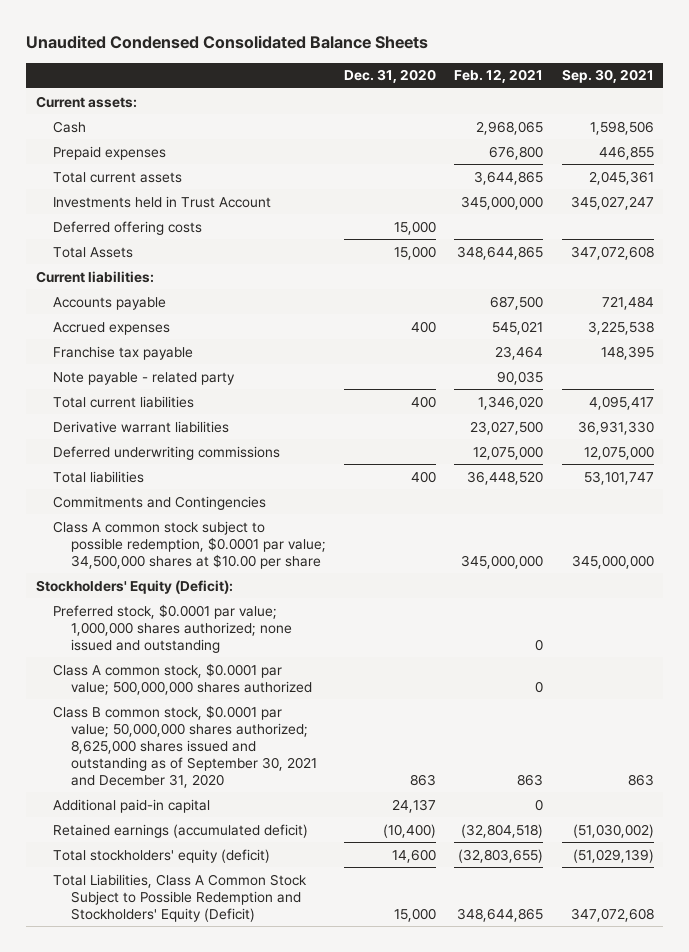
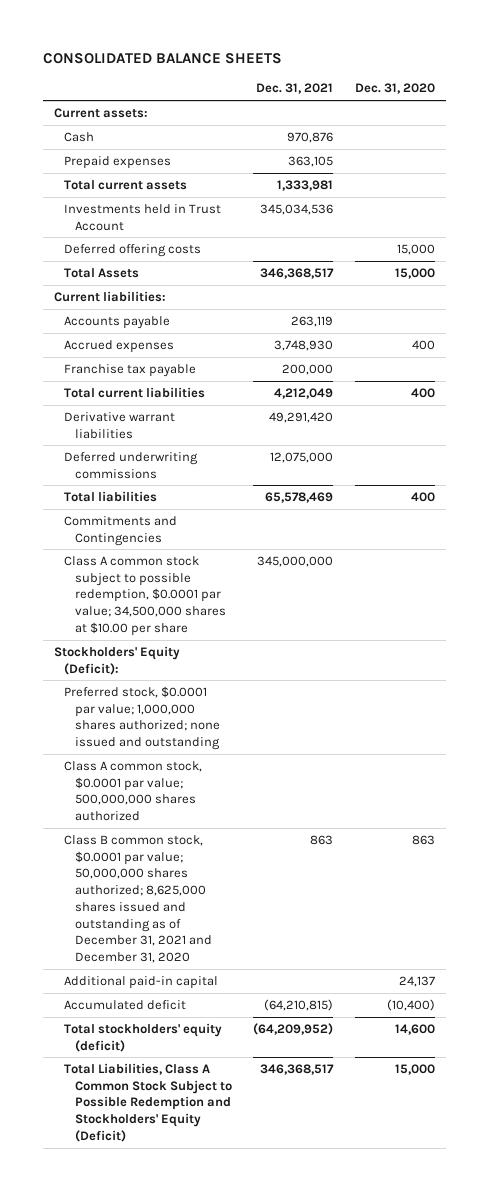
[26,35,429,50] Unaudited Condensed Consolidated Balance Sheets -> [42,53,282,65] CONSOLIDATED BALANCE SHEETS
[454,69,544,84] Feb. 12, 2021 -> none
[561,69,654,84] Sep. 30, 2021 -> none
none -> [256,83,334,95] Dec. 31, 2021
[53,371,236,385] Note payable - related party -> none
[53,704,318,788] Class B common stock, $0.0001 par value; 50,000,000 shares authorized; 8,625,000 shares issued and outstanding as of September 30, 2021 and December 31, 2020 -> [64,834,212,964] Class B common stock, $0.0001 par value; 50,000,000 shares authorized; 8,625,000 shares issued and outstanding as of December 31, 2021 and December 31, 2020
[53,823,309,838] Retained earnings (accumulated deficit) -> [64,999,187,1010] Accumulated deficit

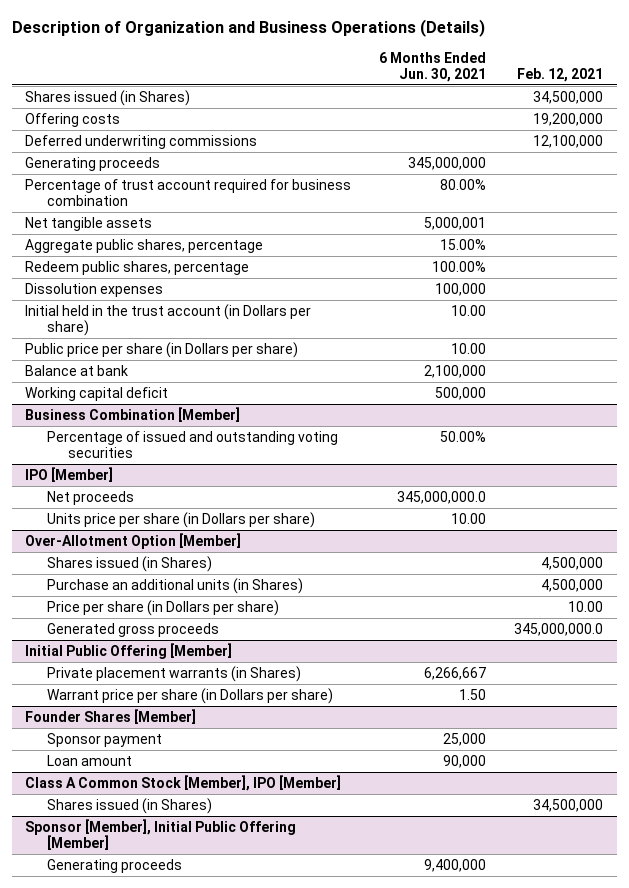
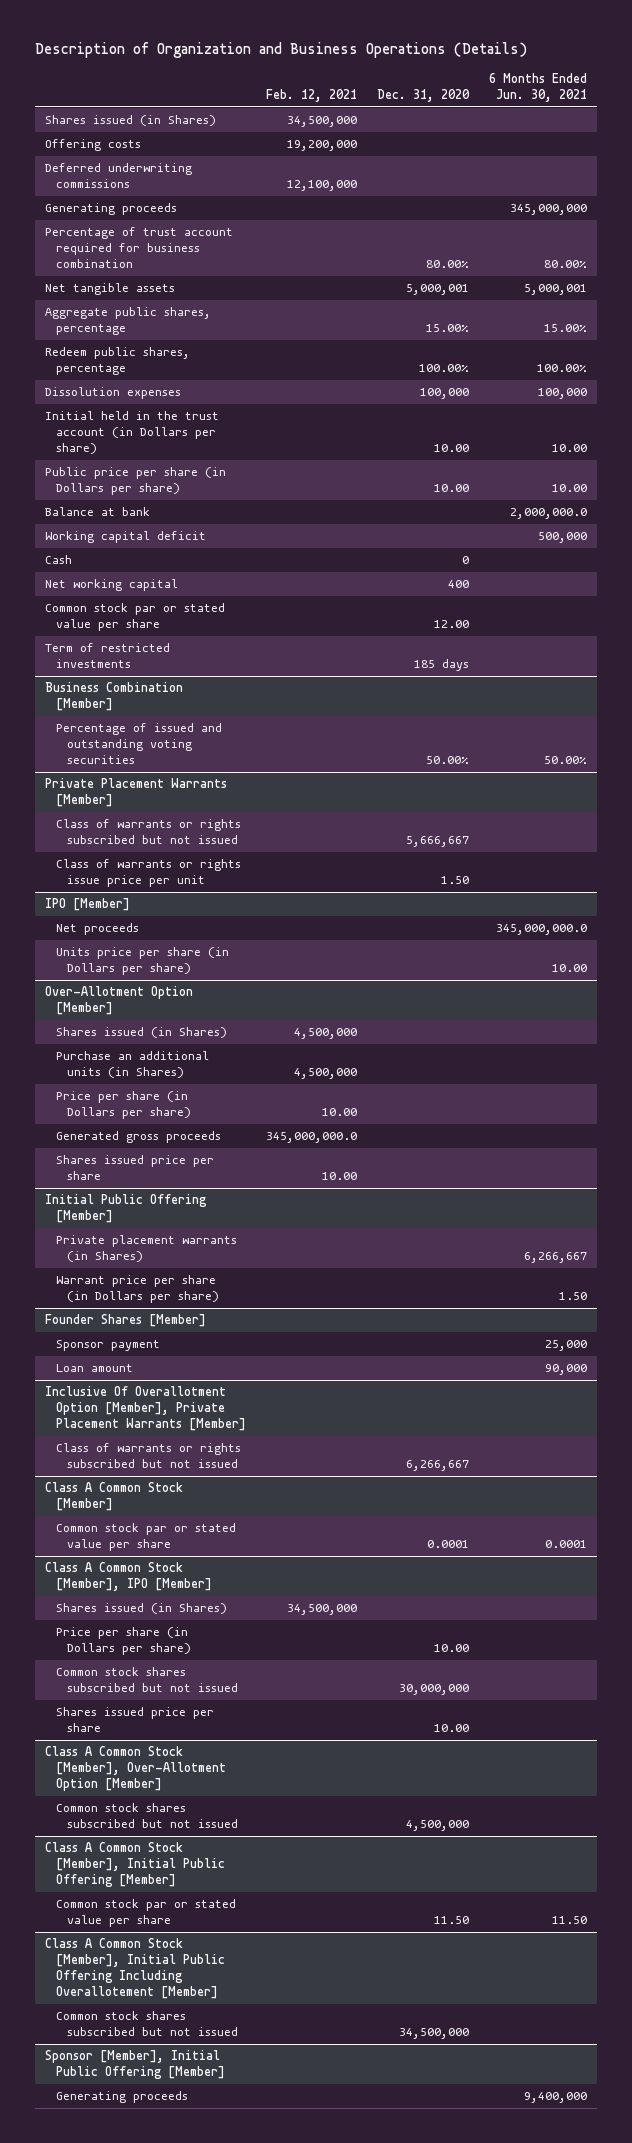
none -> [376,88,470,102] Dec. 31, 2020
[424,364,487,378] 2,100,000 -> [509,508,587,520] 2,000,000.0
none -> [44,555,72,565] Cash
none -> [44,579,178,592] Net working capital
none -> [44,603,225,632] Common stock par or stated value per share
none -> [44,643,170,669] Term of restricted investments
none -> [44,778,227,808] Private Placement Warrants [Member]
none -> [55,819,241,845] Class of warrants or rights subscribed but not issued
none -> [55,859,241,888] Class of warrants or rights issue price per unit
none -> [55,1155,214,1181] Shares issued price per share
none -> [44,1386,246,1432] Inclusive Of Overallotment Option [Member], Private Placement Warrants [Member]
none -> [55,1443,241,1469] Class of warrants or rights subscribed but not issued
none -> [44,1482,183,1512] Class A Common Stock [Member]
none -> [55,1523,236,1552] Common stock par or stated value per share
none -> [55,1627,191,1656] Price per share (in Dollars per share)
none -> [55,1667,238,1693] Common stock shares subscribed but not issued
none -> [55,1707,214,1733] Shares issued price per share
none -> [44,1746,226,1792] Class A Common Stock [Member], Over-Allotment Option [Member]
none -> [55,1803,238,1829] Common stock shares subscribed but not issued
none -> [44,1842,225,1888] Class A Common Stock [Member], Initial Public Offering [Member]
none -> [55,1899,236,1928] Common stock par or stated value per share
none -> [44,1938,225,2000] Class A Common Stock [Member], Initial Public Offering Including Overallotement [Member]
none -> [55,2011,238,2037] Common stock shares subscribed but not issued

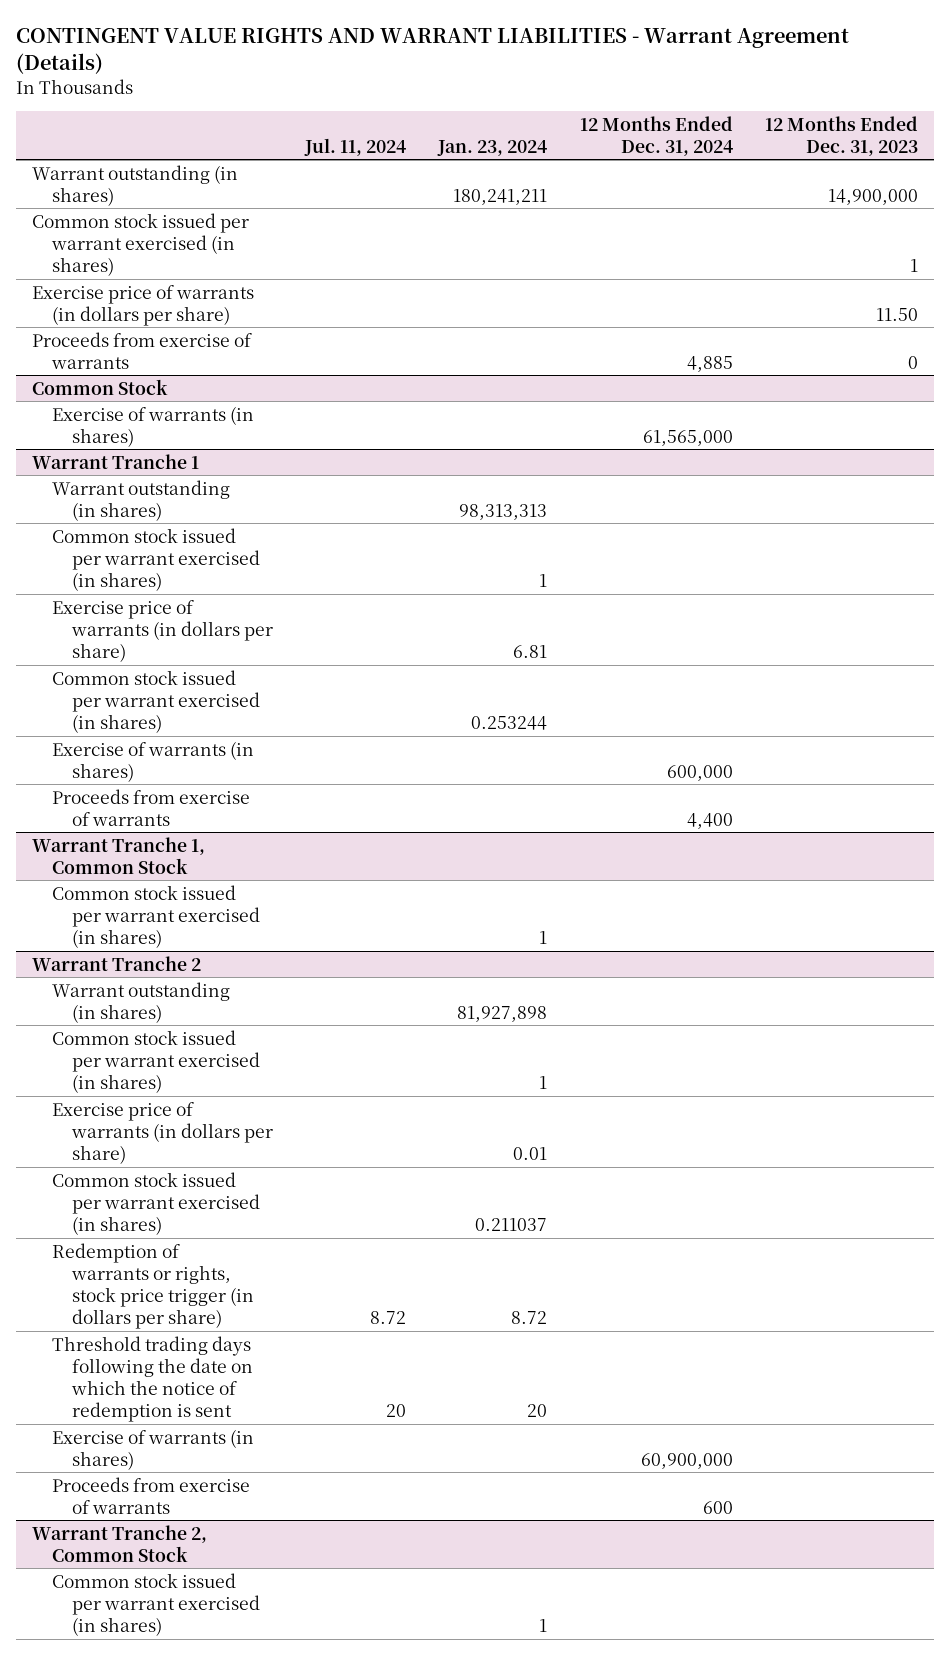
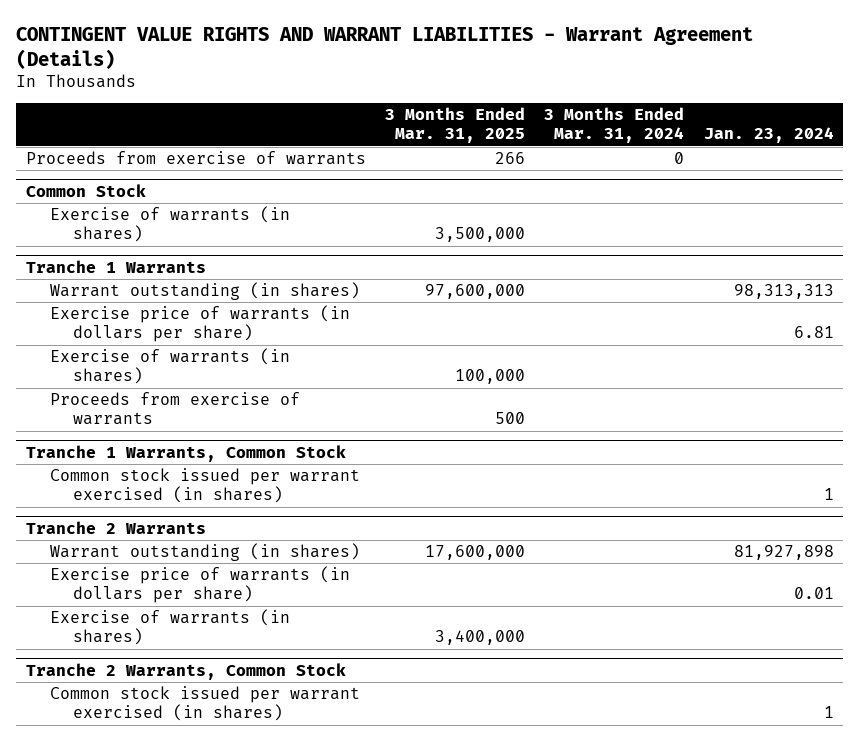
[304,137,407,156] Jul. 11, 2024 -> none
[579,115,733,156] 12 Months Ended Dec. 31, 2024 -> none
[764,115,918,156] 12 Months Ended Dec. 31, 2023 -> none
none -> [385,107,526,144] 3 Months Ended Mar. 31, 2025
none -> [544,107,685,144] 3 Months Ended Mar. 31, 2024
[31,164,238,206] Warrant outstanding (in shares) -> none
[31,212,249,276] Common stock issued per warrant exercised (in shares) -> none
[31,284,254,326] Exercise price of warrants (in dollars per share) -> none
[31,453,199,469] Warrant Tranche 1 -> [25,259,206,273] Tranche 1 Warrants
[51,527,260,591] Common stock issued per warrant exercised (in shares) -> none
[51,669,260,733] Common stock issued per warrant exercised (in shares) -> none
[31,836,205,874] Warrant Tranche 1, Common Stock -> [25,444,346,462] Tranche 1 Warrants, Common Stock
[31,955,201,971] Warrant Tranche 2 -> [25,520,206,534] Tranche 2 Warrants
[51,1029,260,1093] Common stock issued per warrant exercised (in shares) -> none
[51,1171,260,1235] Common stock issued per warrant exercised (in shares) -> none
[51,1242,254,1329] Redemption of warrants or rights, stock price trigger (in dollars per share) -> none
[51,1335,253,1422] Threshold trading days following the date on which the notice of redemption is sent -> none
[51,1476,250,1514] Proceeds from exercise of warrants -> none
[31,1524,207,1562] Warrant Tranche 2, Common Stock -> [25,662,346,680] Tranche 2 Warrants, Common Stock

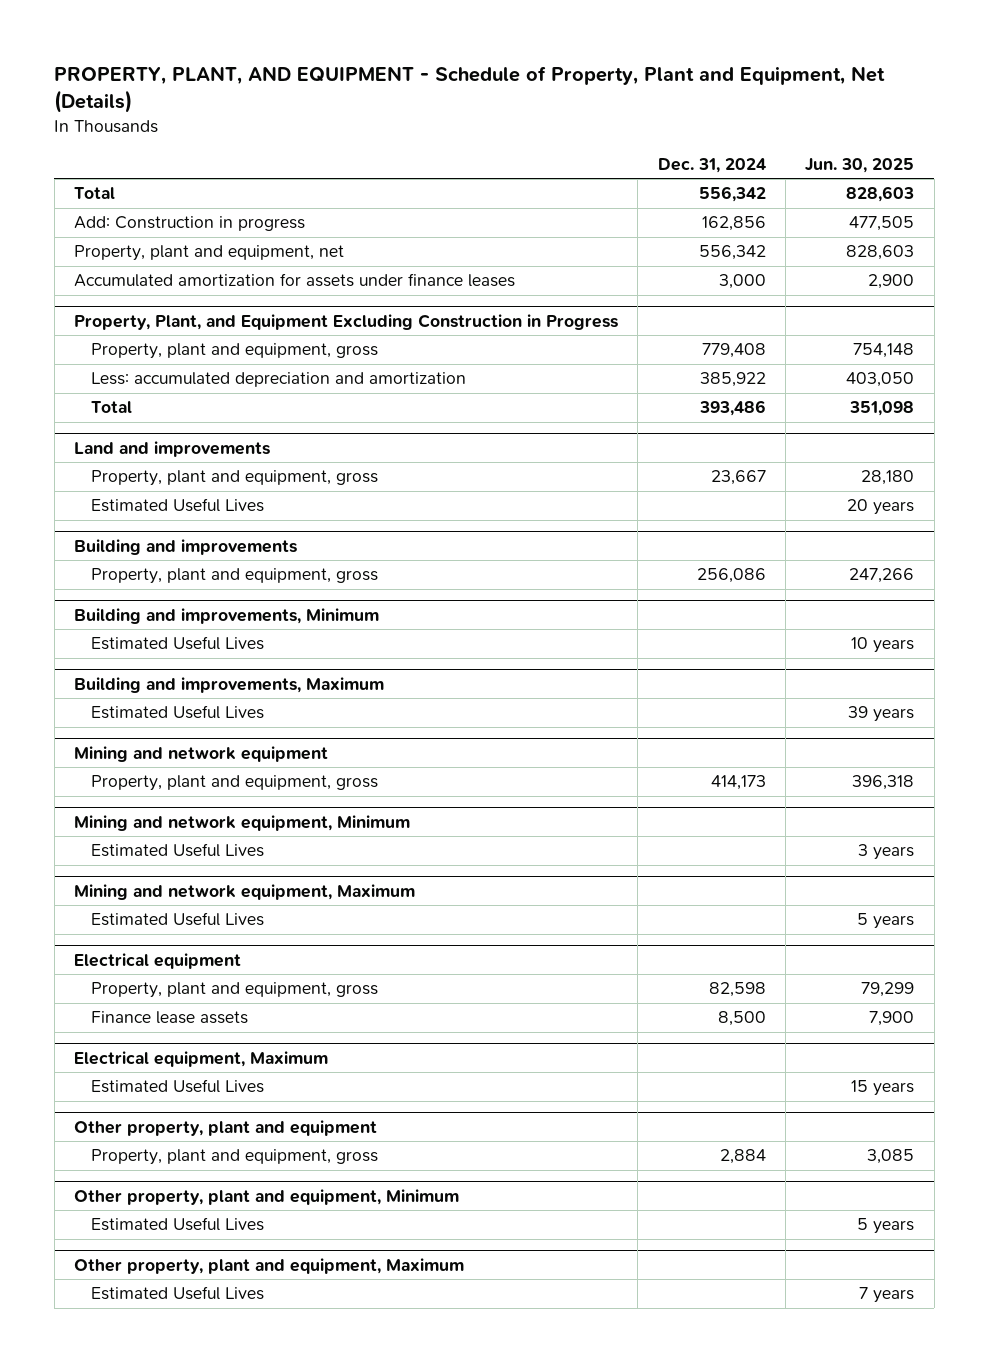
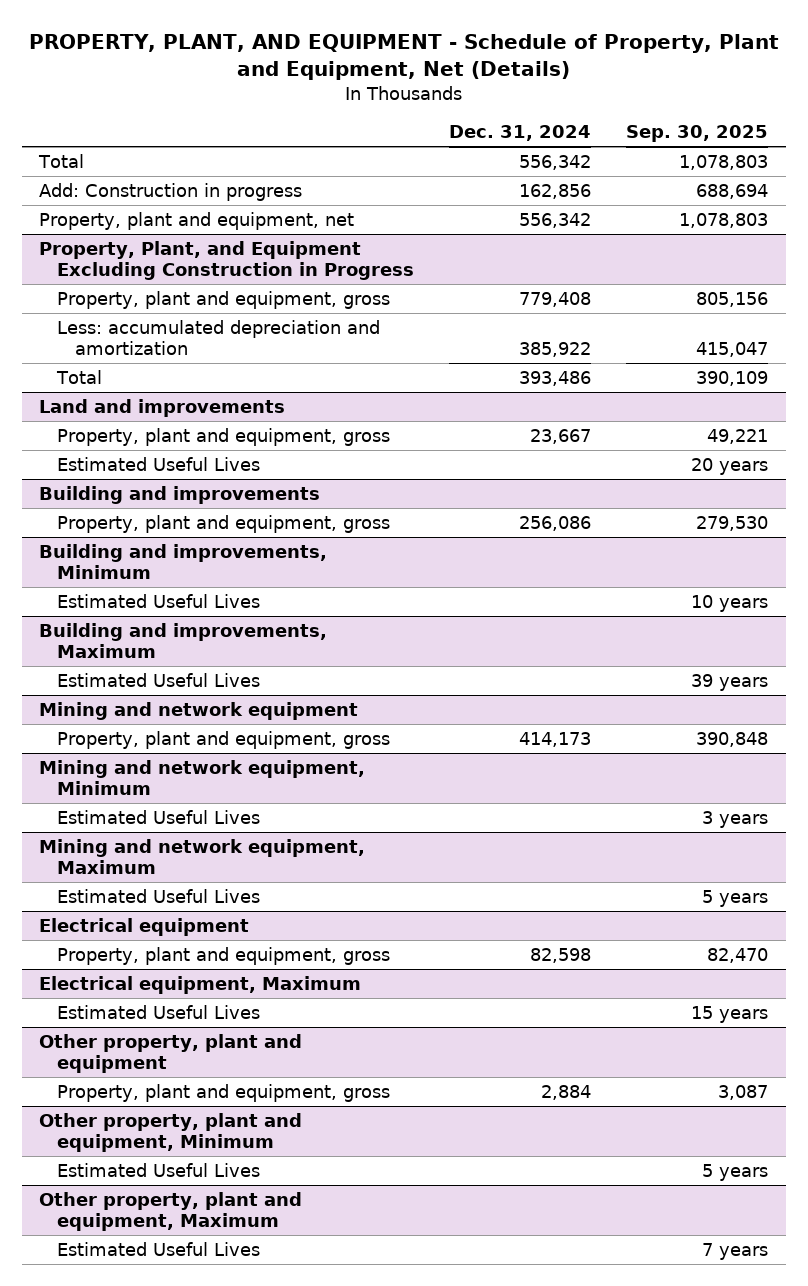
[805,157,915,173] Jun. 30, 2025 -> none
none -> [626,124,769,142] Sep. 30, 2025
[74,273,516,288] Accumulated amortization for assets under finance leases -> none
[90,1011,248,1025] Finance lease assets -> none

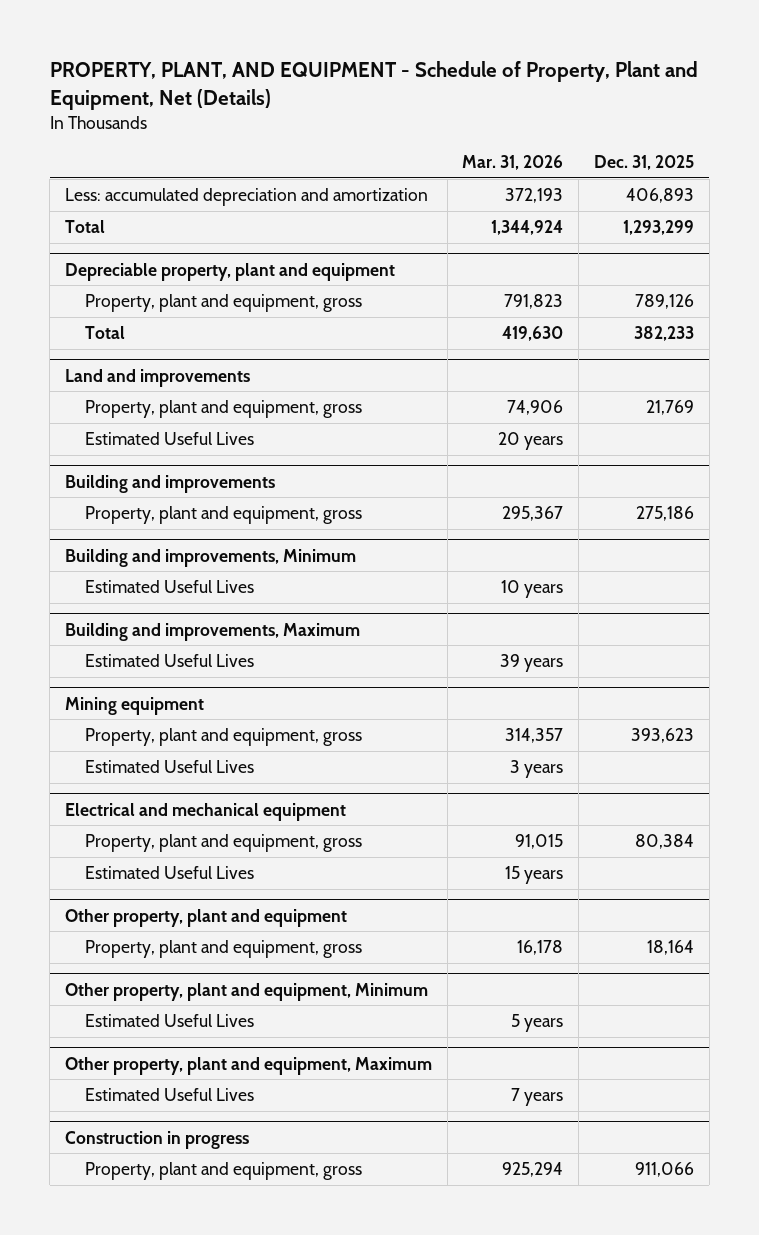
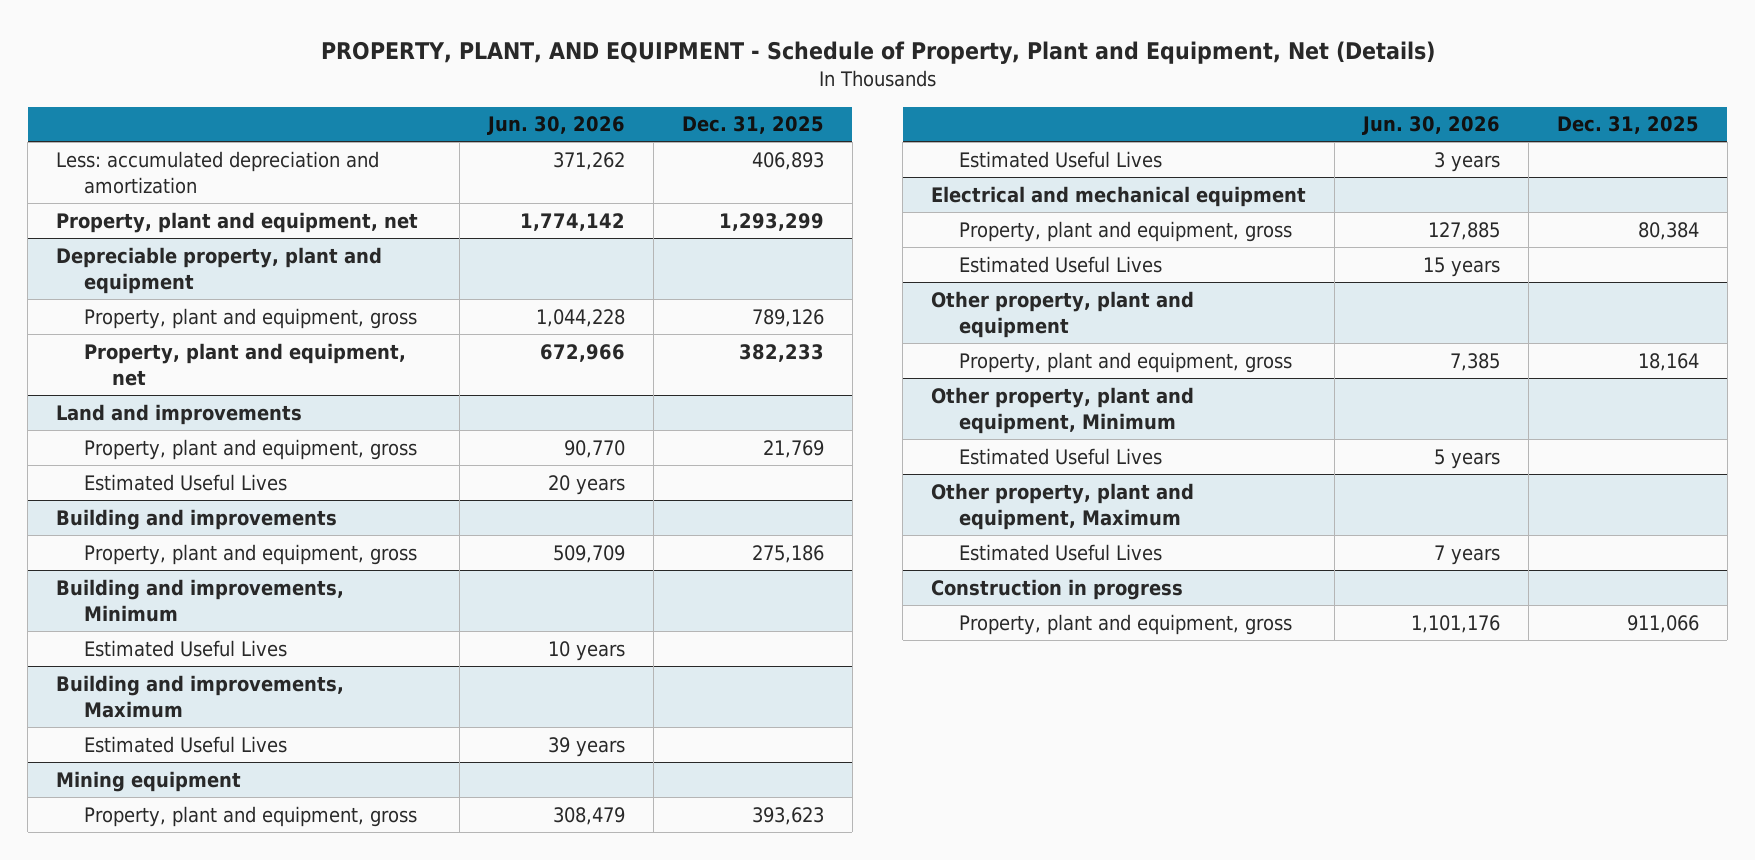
[462,155,564,171] Mar. 31, 2026 -> none
none -> [487,116,626,136] Jun. 30, 2026
[65,219,106,233] Total -> [56,211,419,233] Property, plant and equipment, net
[84,325,125,339] Total -> [84,342,407,386] Property, plant and equipment, net

